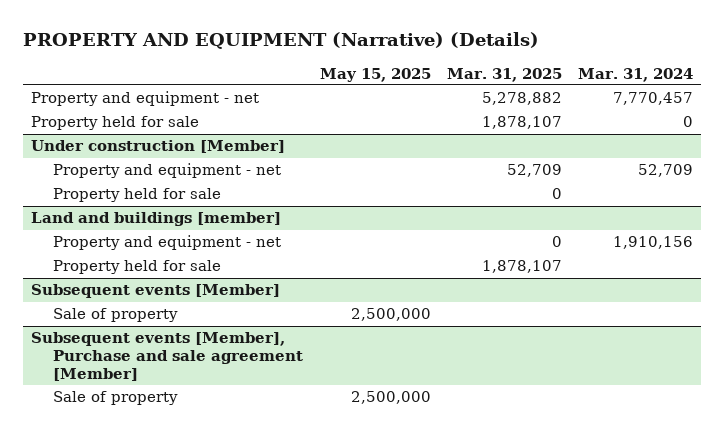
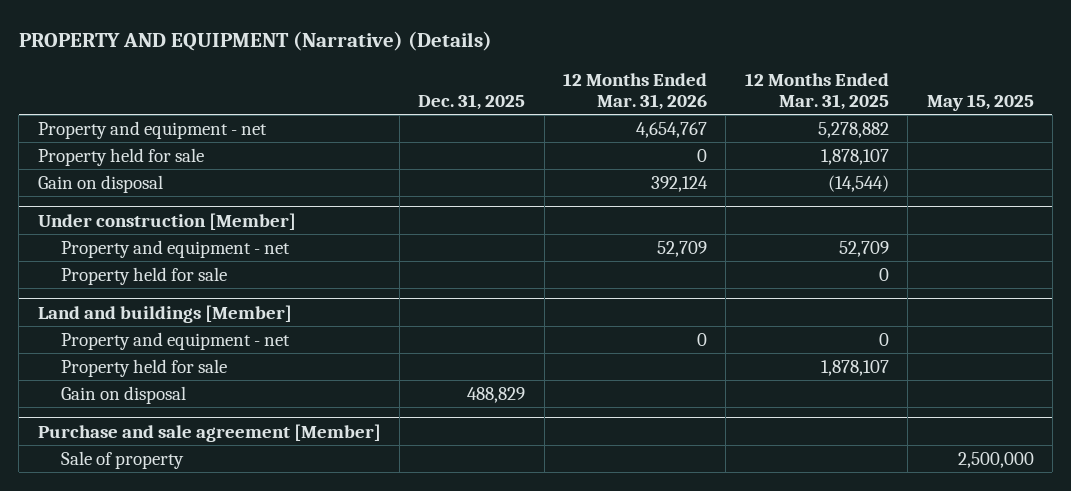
[446,67,562,82] Mar. 31, 2025 -> none
[578,67,694,82] Mar. 31, 2024 -> none
none -> [418,93,526,110] Dec. 31, 2025
none -> [563,72,708,110] 12 Months Ended Mar. 31, 2026
none -> [744,72,889,110] 12 Months Ended Mar. 31, 2025
none -> [37,174,163,193] Gain on disposal
[30,212,281,227] Land and buildings [member] -> [37,304,292,323] Land and buildings [Member]
[30,284,280,299] Subsequent events [Member] -> none
[53,308,179,323] Sale of property -> none
none -> [60,385,186,404] Gain on disposal
[30,332,304,381] Subsequent events [Member], Purchase and sale agreement [Member] -> [37,423,381,442] Purchase and sale agreement [Member]

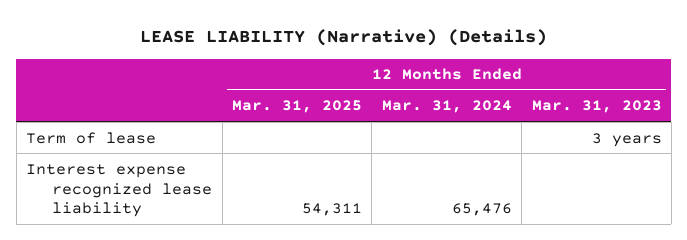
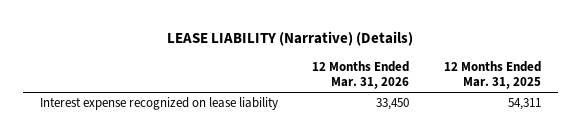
[381,100,512,114] Mar. 31, 2024 -> none
[531,100,662,114] Mar. 31, 2023 -> none
none -> [312,60,410,90] 12 Months Ended Mar. 31, 2026
[25,131,156,144] Term of lease -> none
[25,163,213,218] Interest expense recognized lease liability -> [39,97,278,111] Interest expense recognized on lease liability

